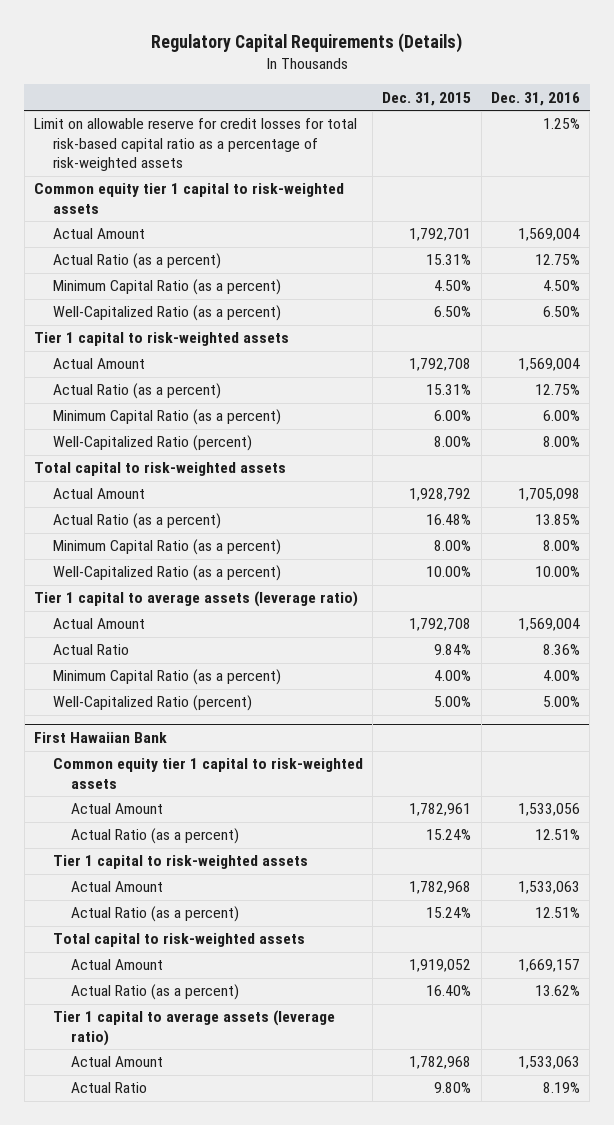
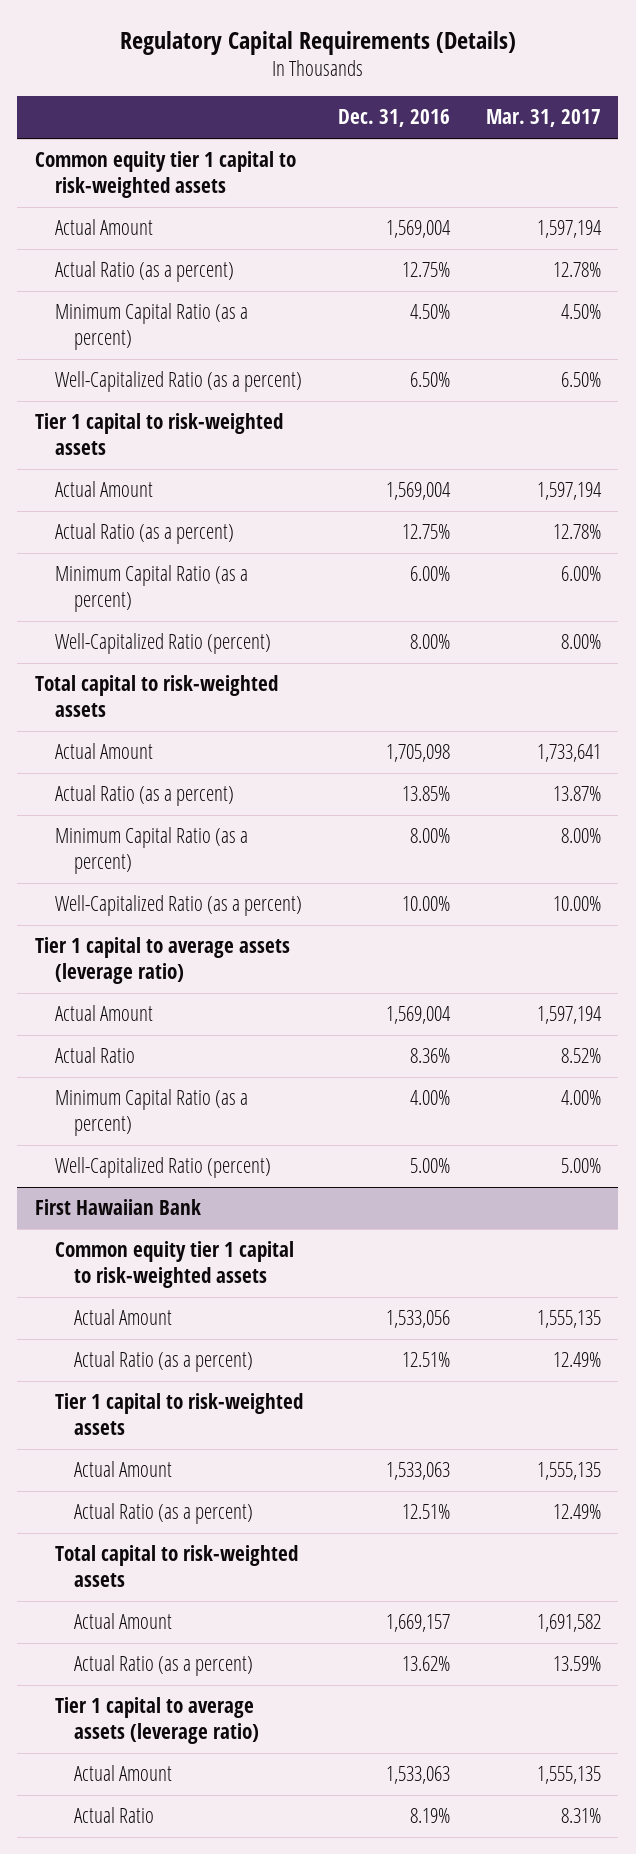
[382,91,472,106] Dec. 31, 2015 -> none
none -> [485,109,601,128] Mar. 31, 2017
[34,118,358,172] Limit on allowable reserve for credit losses for total risk-based capital ratio as a percentage of risk-weighted assets -> none

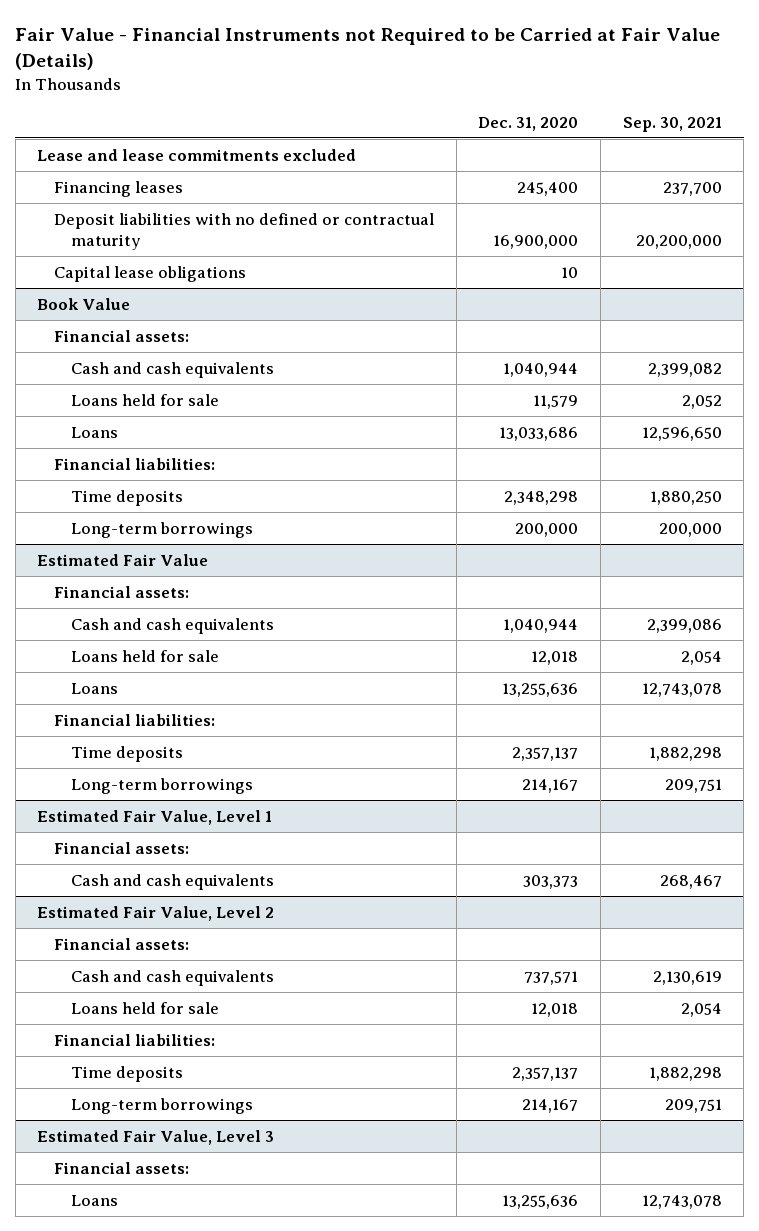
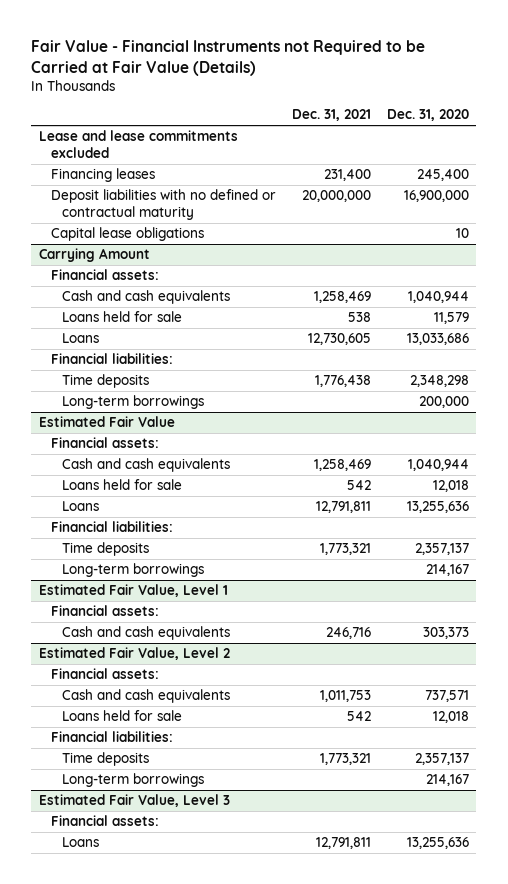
[622,116,722,132] Sep. 30, 2021 -> none
none -> [291,109,371,122] Dec. 31, 2021
[37,297,131,310] Book Value -> [39,248,151,263] Carrying Amount

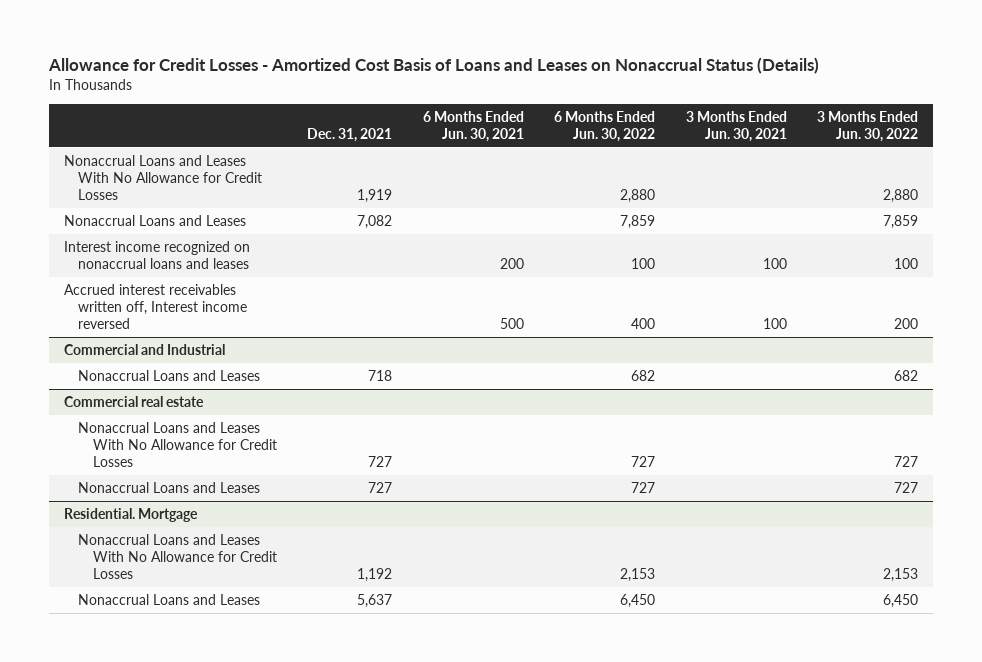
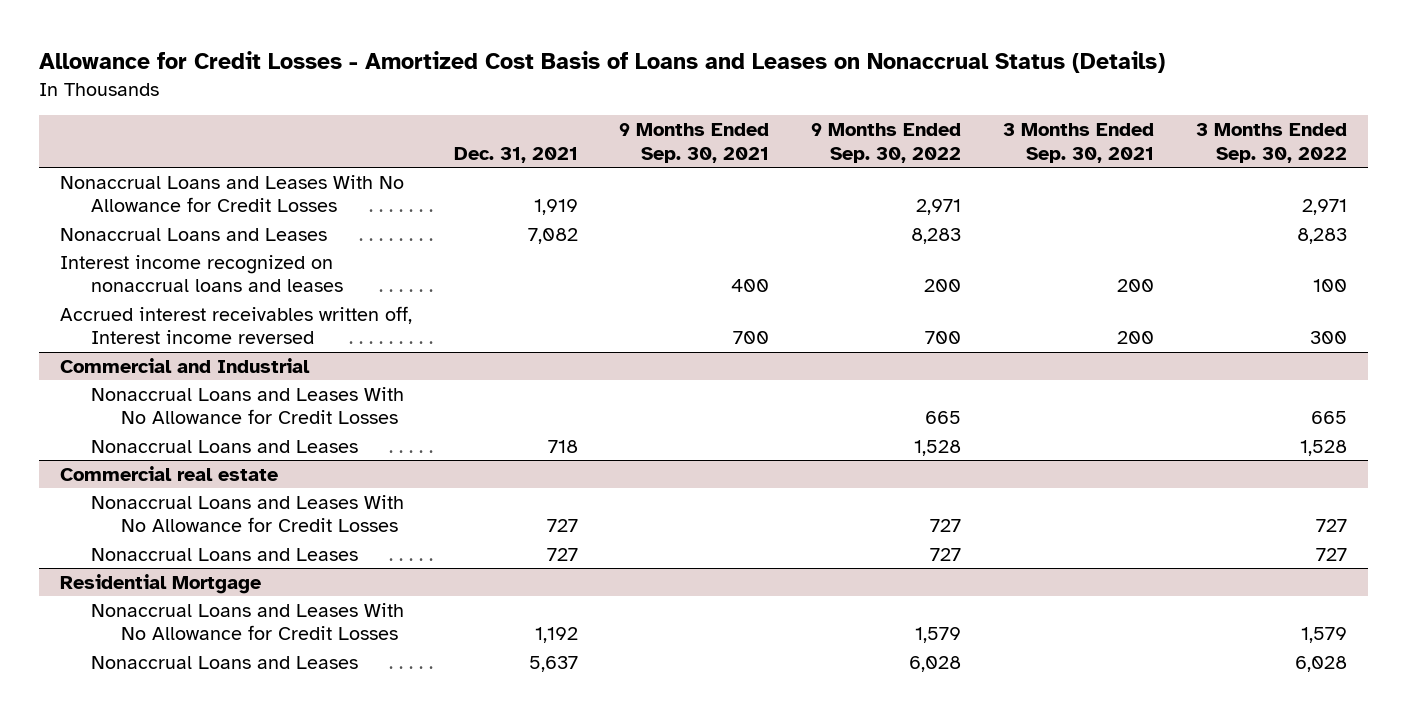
[422,111,524,142] 6 Months Ended Jun. 30, 2021 -> none
[554,111,656,142] 6 Months Ended Jun. 30, 2022 -> none
[685,111,787,142] 3 Months Ended Jun. 30, 2021 -> none
[817,111,919,142] 3 Months Ended Jun. 30, 2022 -> none
none -> [619,123,770,163] 9 Months Ended Sep. 30, 2021
none -> [811,123,962,163] 9 Months Ended Sep. 30, 2022
none -> [1003,123,1155,163] 3 Months Ended Sep. 30, 2021
none -> [1195,123,1347,163] 3 Months Ended Sep. 30, 2022
none -> [90,386,404,425] Nonaccrual Loans and Leases With No Allowance for Credit Losses
[63,508,198,523] Residential. Mortgage -> [59,573,261,594] Residential Mortgage

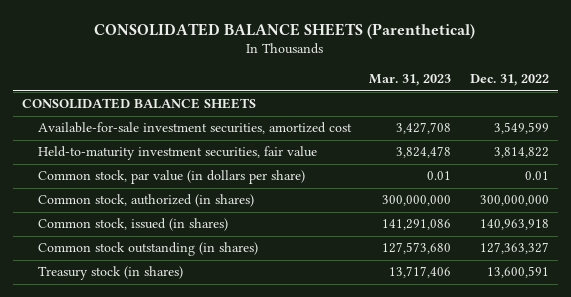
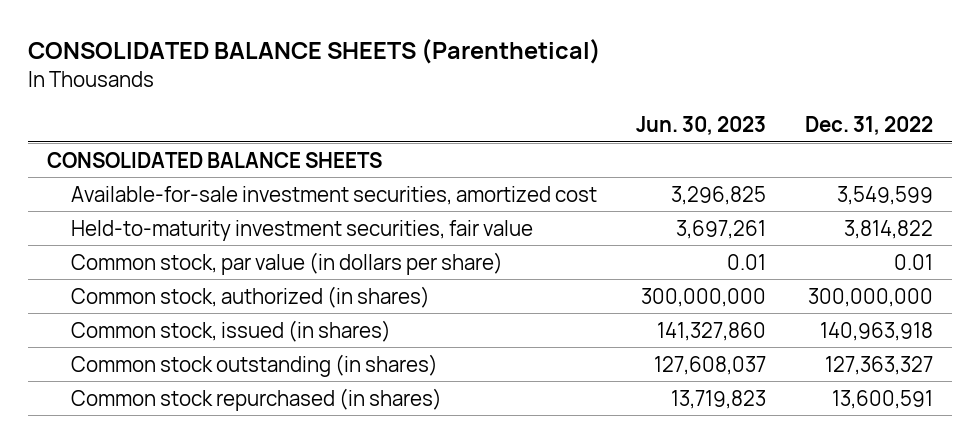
[369,74,452,87] Mar. 31, 2023 -> none
none -> [636,115,767,135] Jun. 30, 2023
[37,266,183,281] Treasury stock (in shares) -> [71,387,443,411] Common stock repurchased (in shares)

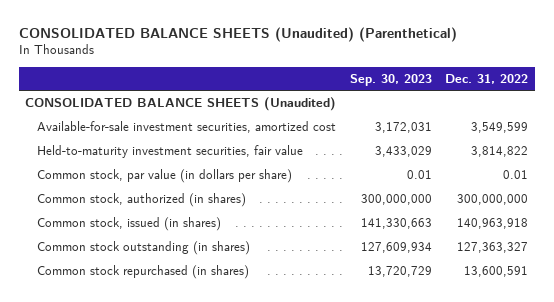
[27,39,601,65] CONSOLIDATED BALANCE SHEETS (Parenthetical) -> [18,26,457,42] CONSOLIDATED BALANCE SHEETS (Unaudited) (Parenthetical)
[636,115,767,135] Jun. 30, 2023 -> none
none -> [349,73,432,86] Sep. 30, 2023
[47,151,383,168] CONSOLIDATED BALANCE SHEETS -> [25,97,337,112] CONSOLIDATED BALANCE SHEETS (Unaudited)

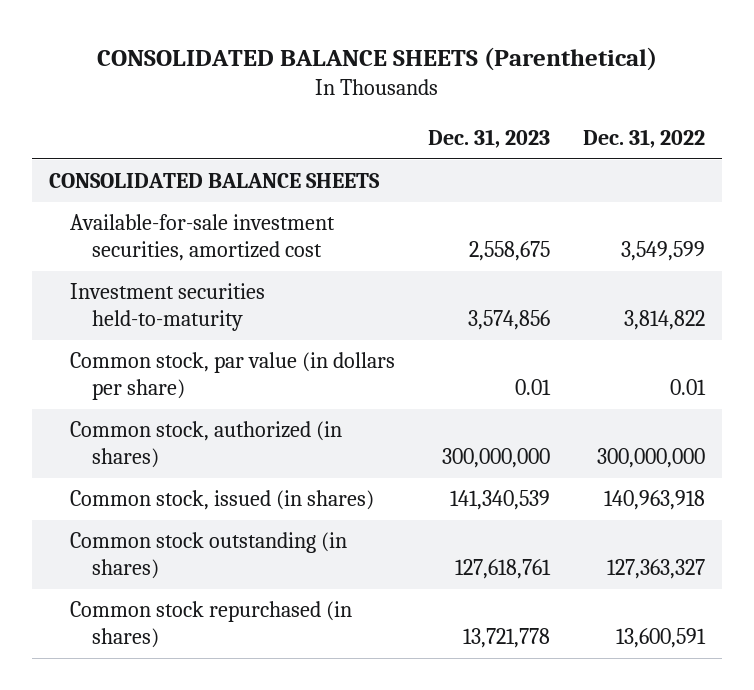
[18,26,457,42] CONSOLIDATED BALANCE SHEETS (Unaudited) (Parenthetical) -> [96,46,657,71] CONSOLIDATED BALANCE SHEETS (Parenthetical)
[349,73,432,86] Sep. 30, 2023 -> none
none -> [428,129,551,149] Dec. 31, 2023
[25,97,337,112] CONSOLIDATED BALANCE SHEETS (Unaudited) -> [48,173,380,189] CONSOLIDATED BALANCE SHEETS
[36,145,303,159] Held-to-maturity investment securities, fair value -> [70,283,266,332] Investment securities held-to-maturity

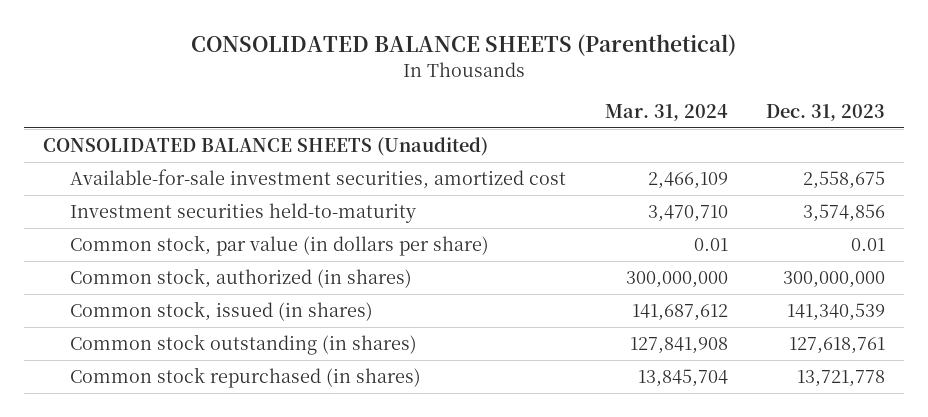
[583,129,706,149] Dec. 31, 2022 -> none
none -> [604,103,728,121] Mar. 31, 2024
[48,173,380,189] CONSOLIDATED BALANCE SHEETS -> [43,137,489,157] CONSOLIDATED BALANCE SHEETS (Unaudited)

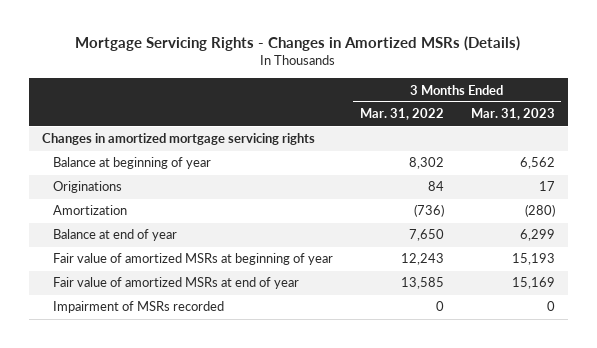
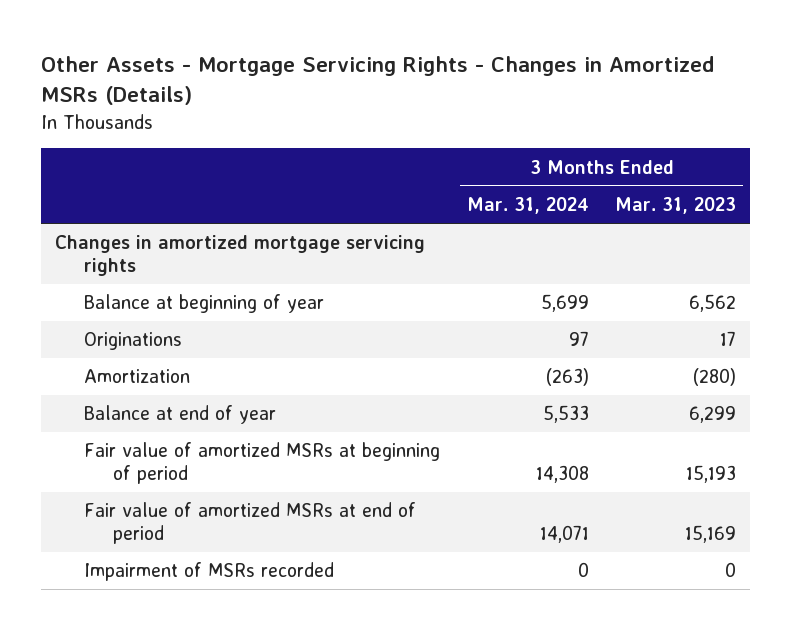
[75,36,521,52] Mortgage Servicing Rights - Changes in Amortized MSRs (Details) -> [41,55,715,106] Other Assets - Mortgage Servicing Rights - Changes in Amortized MSRs (Details)
[359,108,444,121] Mar. 31, 2022 -> none
none -> [466,197,589,215] Mar. 31, 2024
[52,253,333,266] Fair value of amortized MSRs at beginning of year -> [83,442,440,485] Fair value of amortized MSRs at beginning of period
[52,277,299,290] Fair value of amortized MSRs at end of year -> [83,502,416,545] Fair value of amortized MSRs at end of period

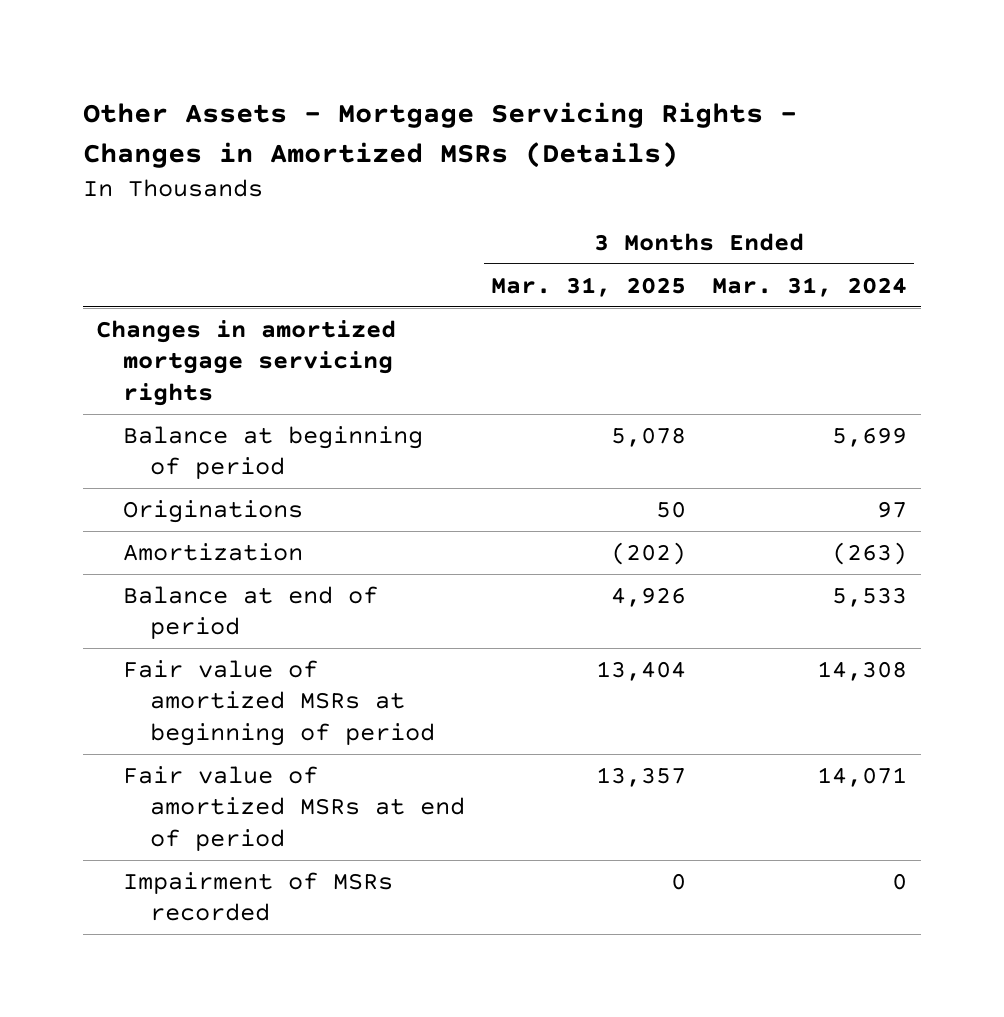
[615,197,737,215] Mar. 31, 2023 -> none
none -> [491,276,687,297] Mar. 31, 2025
[83,294,324,314] Balance at beginning of year -> [123,425,424,480] Balance at beginning of period
[83,405,276,425] Balance at end of year -> [123,585,379,640] Balance at end of period

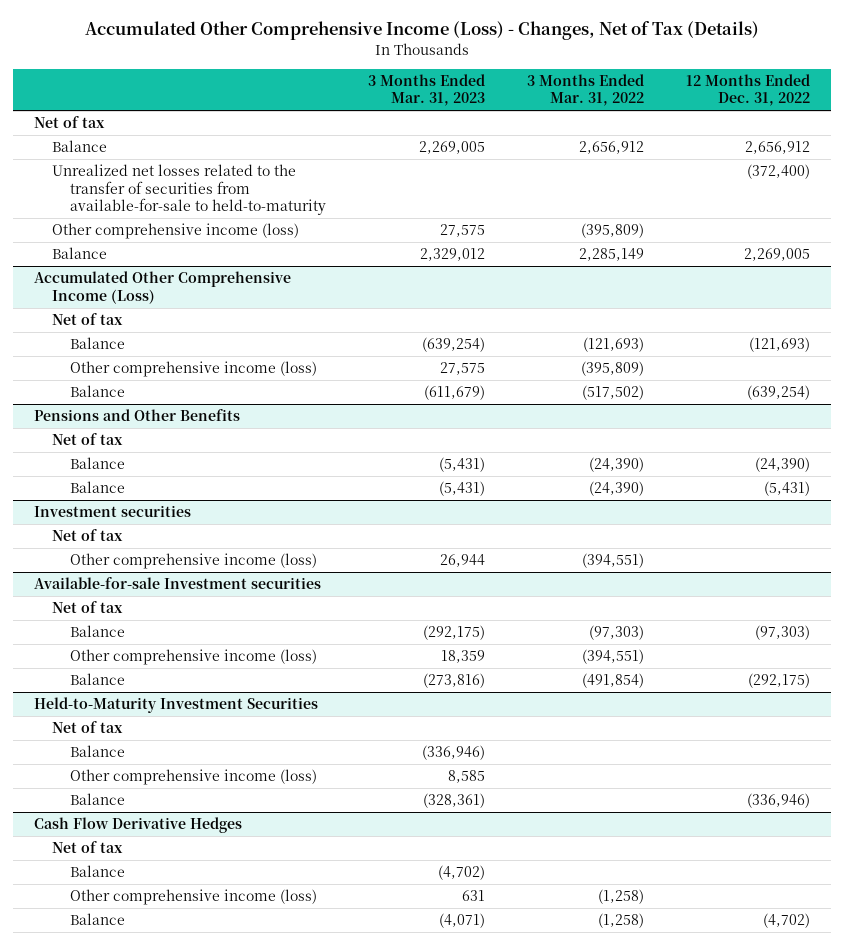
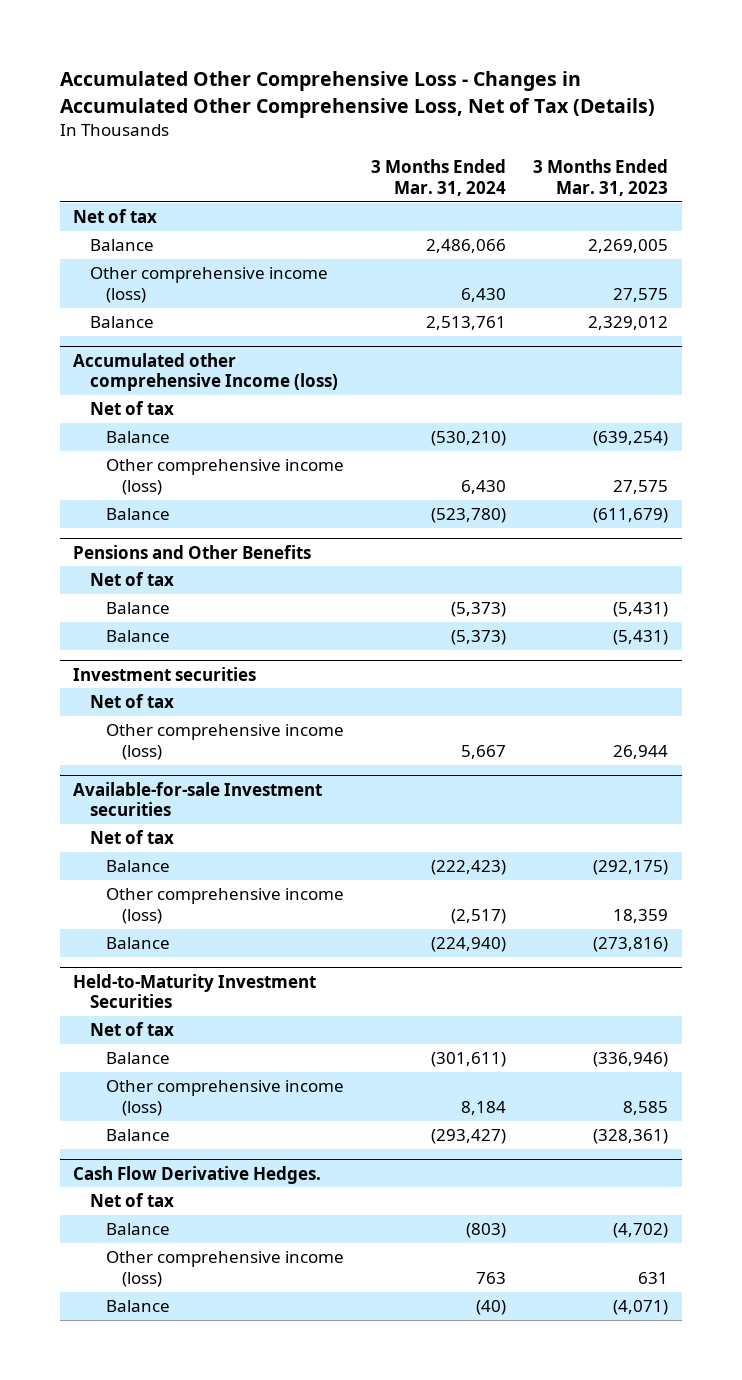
[85,21,760,41] Accumulated Other Comprehensive Income (Loss) - Changes, Net of Tax (Details) -> [59,71,655,118] Accumulated Other Comprehensive Loss - Changes in Accumulated Other Comprehensive Loss, Net of Tax (Details)
[527,74,645,107] 3 Months Ended Mar. 31, 2022 -> none
[686,74,811,107] 12 Months Ended Dec. 31, 2022 -> none
none -> [371,159,507,197] 3 Months Ended Mar. 31, 2024
[52,164,327,215] Unrealized net losses related to the transfer of securities from available-for-sale to held-to-maturity -> none
[34,271,292,304] Accumulated Other Comprehensive Income (Loss) -> [73,352,338,392] Accumulated other comprehensive Income (loss)
[34,817,243,834] Cash Flow Derivative Hedges -> [73,1165,322,1184] Cash Flow Derivative Hedges.

